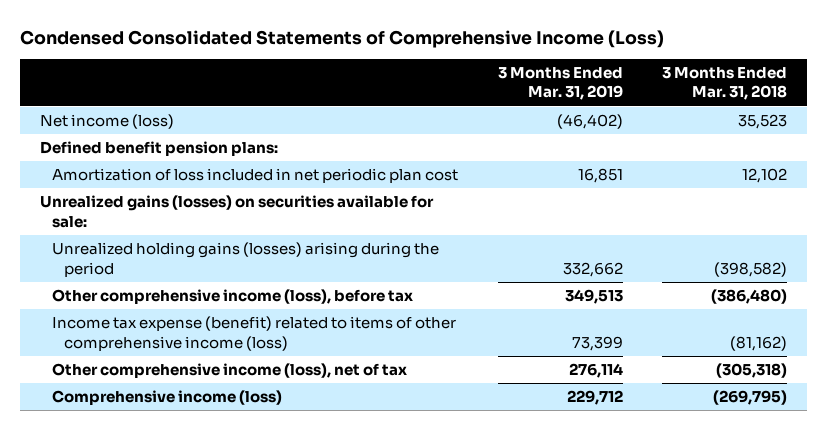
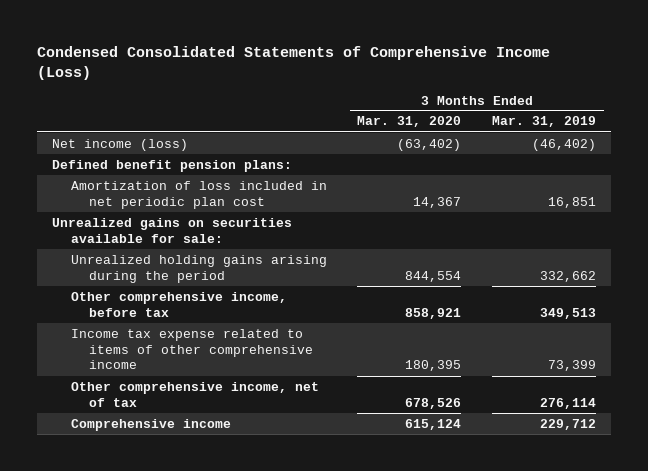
[662,66,788,101] 3 Months Ended Mar. 31, 2018 -> none
none -> [357,116,462,128] Mar. 31, 2020
[40,195,435,228] Unrealized gains (losses) on securities available for sale: -> [52,217,293,243] Unrealized gains on securities available for sale:
[52,242,440,277] Unrealized holding gains (losses) arising during the period -> [70,254,327,283] Unrealized holding gains arising during the period
[52,289,414,305] Other comprehensive income (loss), before tax -> [70,291,287,317] Other comprehensive income, before tax
[52,316,457,351] Income tax expense (benefit) related to items of other comprehensive income (loss) -> [70,328,313,370] Income tax expense related to items of other comprehensive income
[52,363,408,379] Other comprehensive income (loss), net of tax -> [70,381,319,407] Other comprehensive income, net of tax
[52,390,283,406] Comprehensive income (loss) -> [70,418,231,431] Comprehensive income

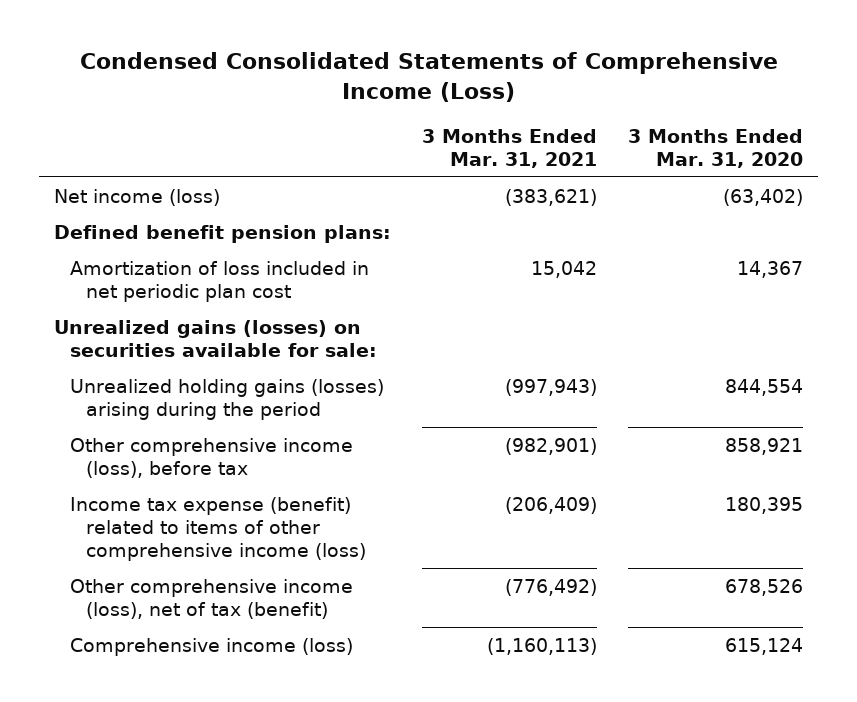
[491,116,596,128] Mar. 31, 2019 -> none
none -> [422,128,598,168] 3 Months Ended Mar. 31, 2021
[52,217,293,243] Unrealized gains on securities available for sale: -> [54,320,378,357] Unrealized gains (losses) on securities available for sale:
[70,254,327,283] Unrealized holding gains arising during the period -> [70,379,385,420] Unrealized holding gains (losses) arising during the period
[70,291,287,317] Other comprehensive income, before tax -> [70,438,354,478] Other comprehensive income (loss), before tax
[70,328,313,370] Income tax expense related to items of other comprehensive income -> [70,497,366,561] Income tax expense (benefit) related to items of other comprehensive income (loss)
[70,381,319,407] Other comprehensive income, net of tax -> [70,579,354,619] Other comprehensive income (loss), net of tax (benefit)
[70,418,231,431] Comprehensive income -> [70,638,354,657] Comprehensive income (loss)

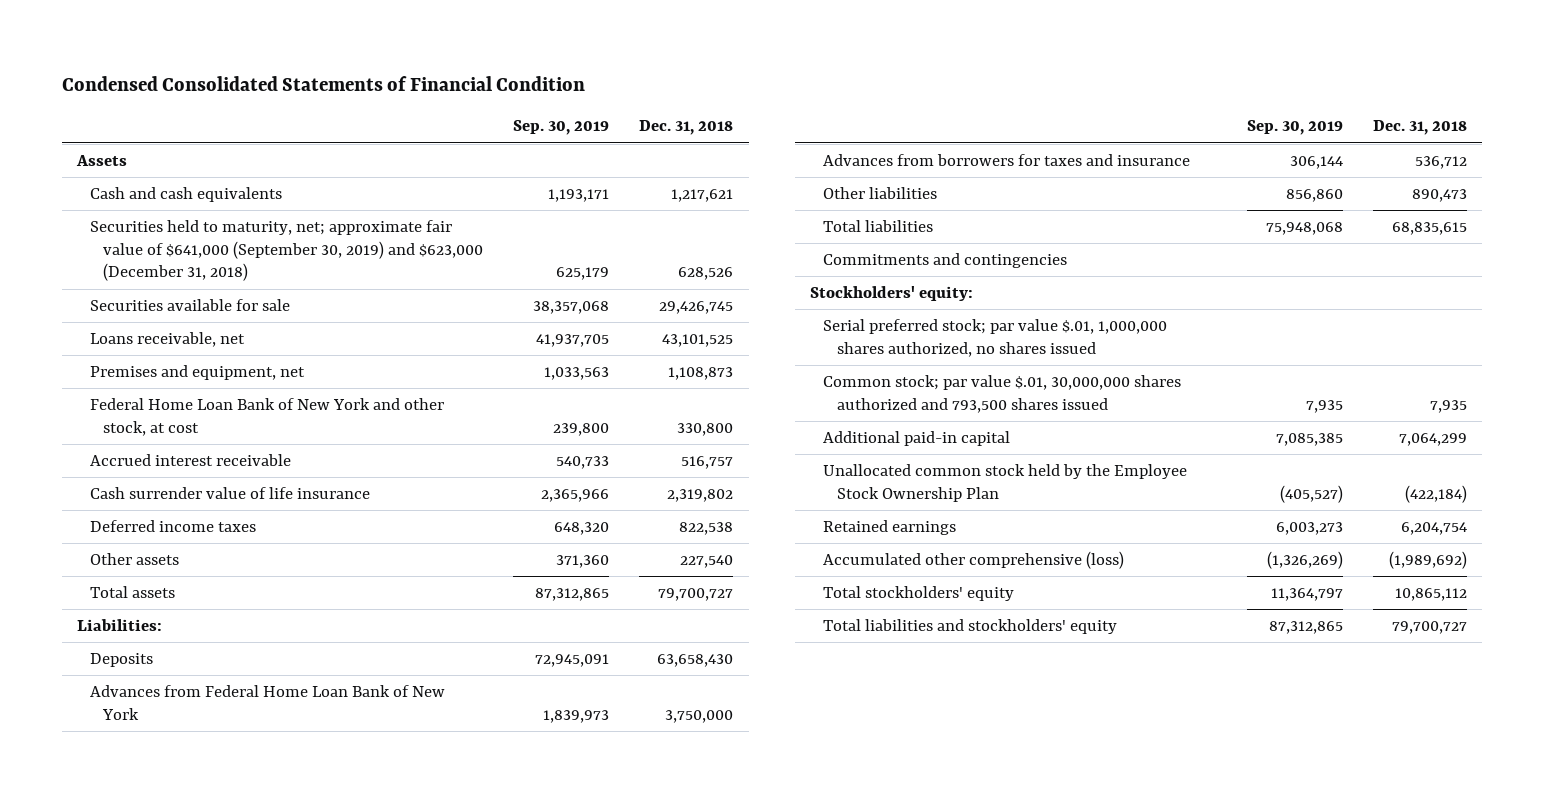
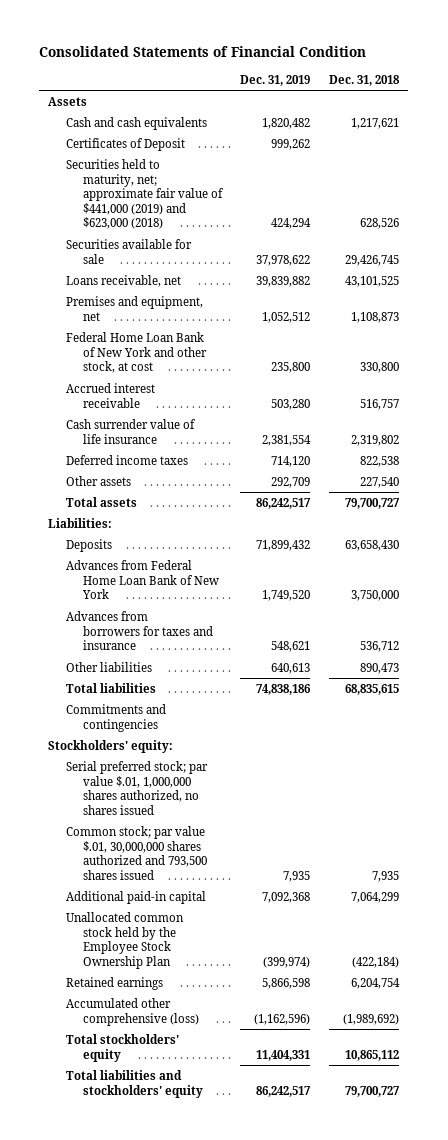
[61,75,585,91] Condensed Consolidated Statements of Financial Condition -> [39,46,367,58] Consolidated Statements of Financial Condition
[513,120,610,136] Sep. 30, 2019 -> none
none -> [240,74,311,86] Dec. 31, 2019
none -> [65,137,185,151] Certificates of Deposit
[90,220,484,282] Securities held to maturity, net; approximate fair value of $641,000 (September 30, 2019) and $623,000 (December 31, 2018) -> [65,158,224,230] Securities held to maturity, net; approximate fair value of $441,000 (2019) and $623,000 (2018)

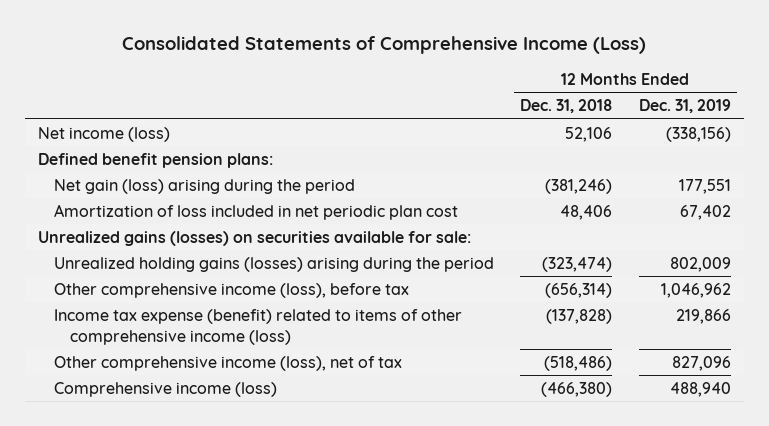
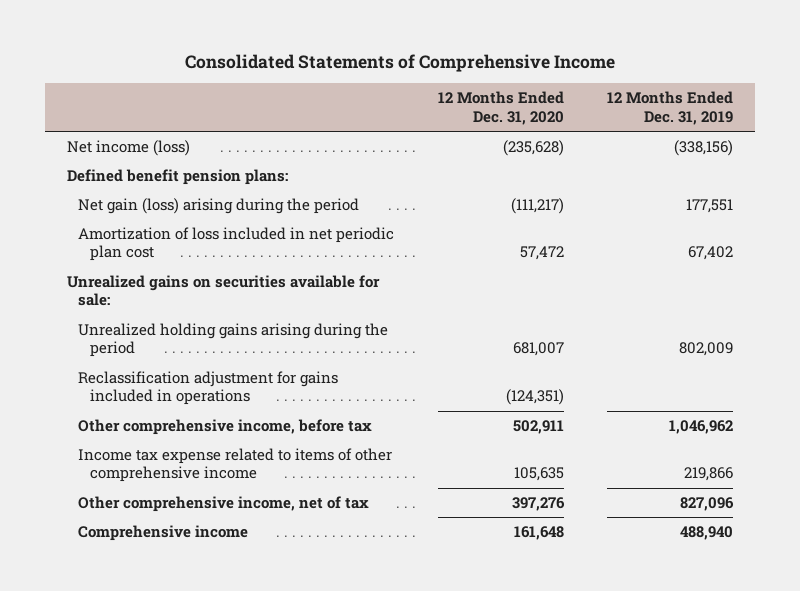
[122,35,647,54] Consolidated Statements of Comprehensive Income (Loss) -> [184,54,615,73] Consolidated Statements of Comprehensive Income
[520,99,613,114] Dec. 31, 2018 -> none
none -> [437,91,564,125] 12 Months Ended Dec. 31, 2020
[37,230,471,246] Unrealized gains (losses) on securities available for sale: -> [66,275,380,307] Unrealized gains on securities available for sale:
[53,256,494,272] Unrealized holding gains (losses) arising during the period -> [78,323,389,358] Unrealized holding gains arising during the period
none -> [78,371,339,406] Reclassification adjustment for gains included in operations
[53,282,409,298] Other comprehensive income (loss), before tax -> [78,419,373,436] Other comprehensive income, before tax
[53,308,462,345] Income tax expense (benefit) related to items of other comprehensive income (loss) -> [78,448,393,483] Income tax expense related to items of other comprehensive income
[53,355,402,371] Other comprehensive income (loss), net of tax -> [78,496,370,513] Other comprehensive income, net of tax
[53,381,277,397] Comprehensive income (loss) -> [78,525,249,542] Comprehensive income

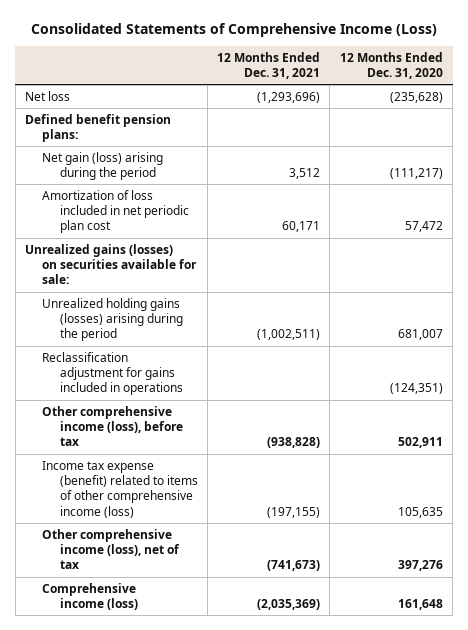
[184,54,615,73] Consolidated Statements of Comprehensive Income -> [30,22,437,37] Consolidated Statements of Comprehensive Income (Loss)
[607,91,734,125] 12 Months Ended Dec. 31, 2019 -> none
none -> [217,51,321,79] 12 Months Ended Dec. 31, 2021
[66,140,190,157] Net income (loss) -> [24,90,70,101] Net loss
[66,275,380,307] Unrealized gains on securities available for sale: -> [24,243,198,285] Unrealized gains (losses) on securities available for sale:
[78,323,389,358] Unrealized holding gains arising during the period -> [42,297,183,342] Unrealized holding gains (losses) arising during the period
[78,419,373,436] Other comprehensive income, before tax -> [42,405,183,447] Other comprehensive income (loss), before tax
[78,448,393,483] Income tax expense related to items of other comprehensive income -> [42,460,198,518] Income tax expense (benefit) related to items of other comprehensive income (loss)
[78,496,370,513] Other comprehensive income, net of tax -> [42,528,180,570] Other comprehensive income (loss), net of tax
[78,525,249,542] Comprehensive income -> [42,582,138,611] Comprehensive income (loss)

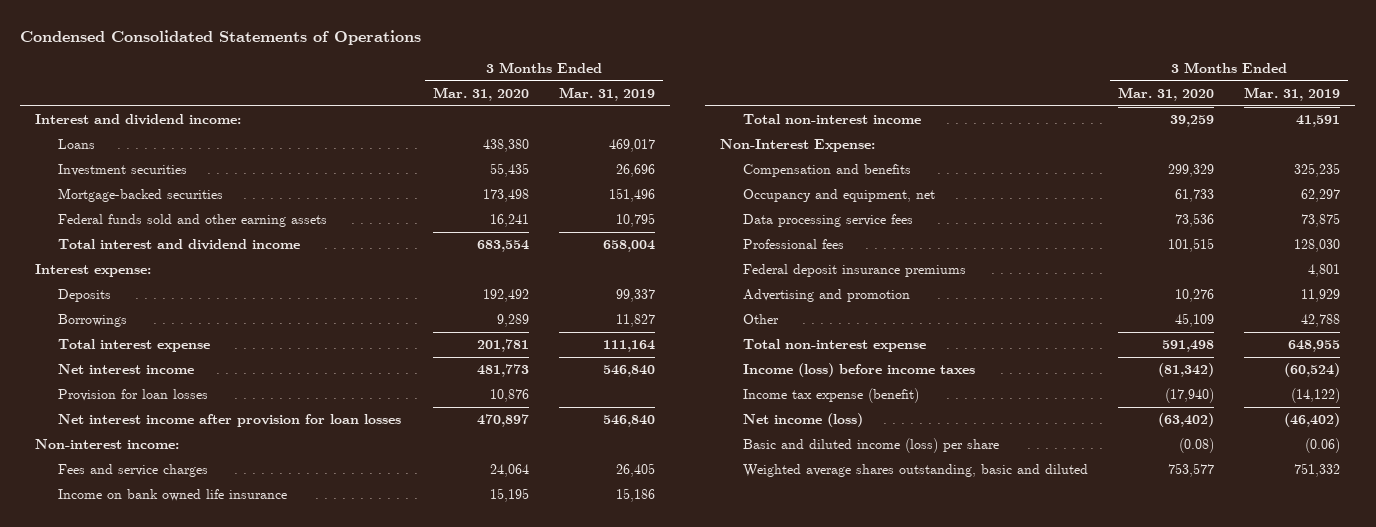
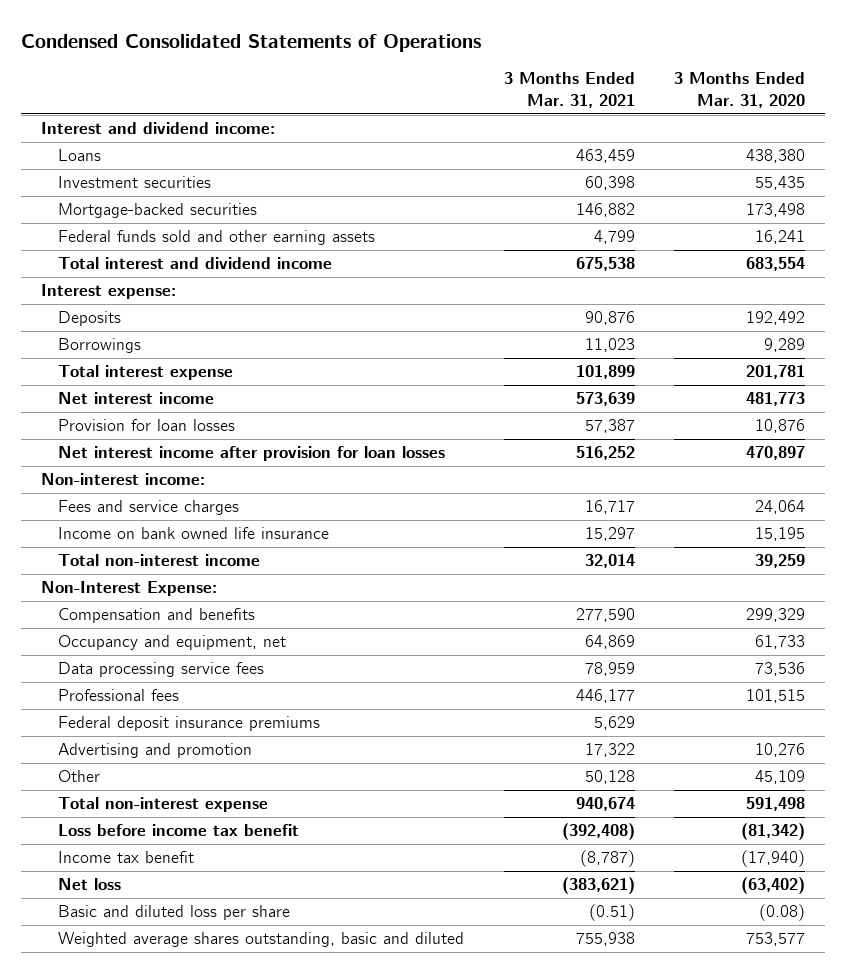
[559,87,656,102] Mar. 31, 2019 -> none
none -> [503,72,635,109] 3 Months Ended Mar. 31, 2021
[742,363,975,378] Income (loss) before income taxes -> [58,824,300,837] Loss before income tax benefit
[742,388,919,404] Income tax expense (benefit) -> [58,851,195,864] Income tax benefit
[742,413,863,428] Net income (loss) -> [58,878,122,891] Net loss
[742,438,999,454] Basic and diluted income (loss) per share -> [58,905,291,921] Basic and diluted loss per share

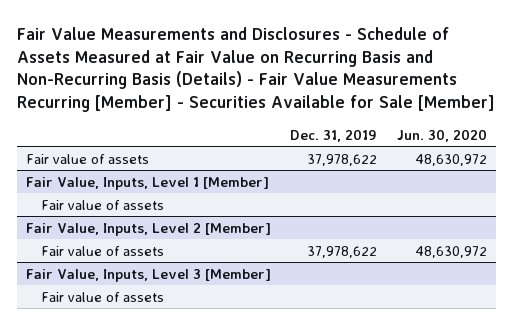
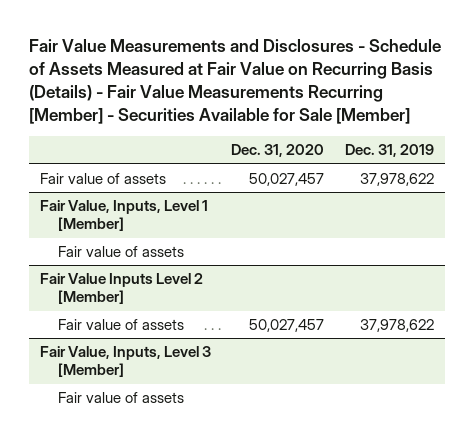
[16,26,495,113] Fair Value Measurements and Disclosures - Schedule of Assets Measured at Fair Value on Recurring Basis and Non-Recurring Basis (Details) - Fair Value Measurements Recurring [Member] - Securities Available for Sale [Member] -> [29,39,442,125] Fair Value Measurements and Disclosures - Schedule of Assets Measured at Fair Value on Recurring Basis (Details) - Fair Value Measurements Recurring [Member] - Securities Available for Sale [Member]
[396,128,487,142] Jun. 30, 2020 -> none
none -> [231,144,325,158] Dec. 31, 2020
[26,222,272,236] Fair Value, Inputs, Level 2 [Member] -> [39,273,203,305] Fair Value Inputs Level 2 [Member]

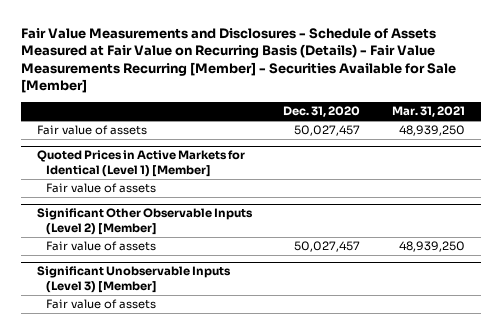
[345,144,435,158] Dec. 31, 2019 -> none
none -> [392,105,466,117] Mar. 31, 2021
[39,200,208,232] Fair Value, Inputs, Level 1 [Member] -> [36,150,245,177] Quoted Prices in Active Markets for Identical (Level 1) [Member]
[39,273,203,305] Fair Value Inputs Level 2 [Member] -> [36,208,253,235] Significant Other Observable Inputs (Level 2) [Member]
[39,346,211,378] Fair Value, Inputs, Level 3 [Member] -> [36,266,231,293] Significant Unobservable Inputs (Level 3) [Member]

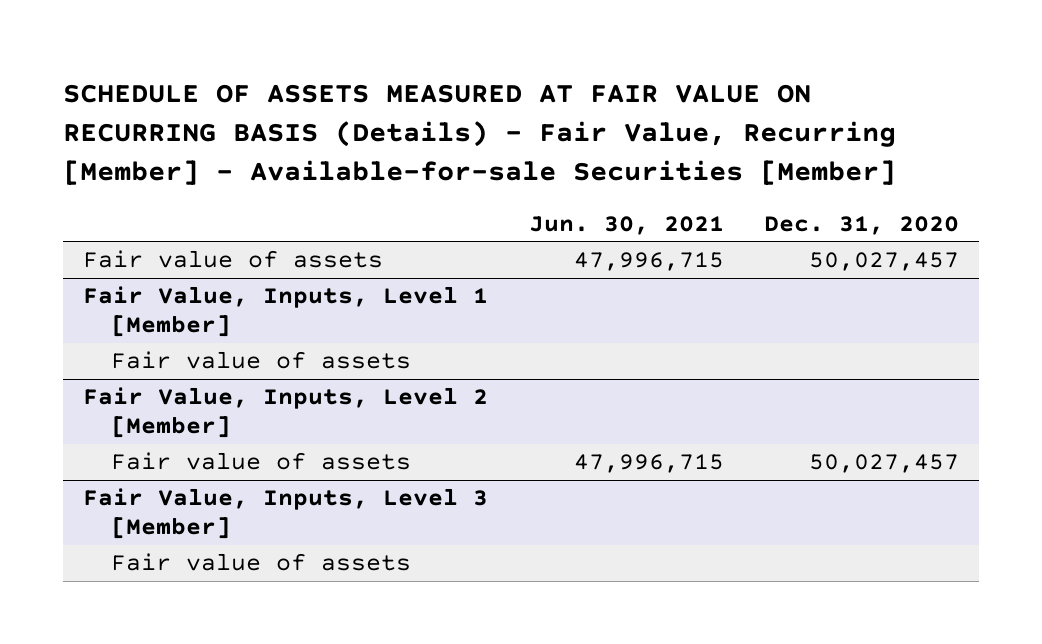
[20,28,456,94] Fair Value Measurements and Disclosures - Schedule of Assets Measured at Fair Value on Recurring Basis (Details) - Fair Value Measurements Recurring [Member] - Securities Available for Sale [Member] -> [63,84,897,186] SCHEDULE OF ASSETS MEASURED AT FAIR VALUE ON RECURRING BASIS (Details) - Fair Value, Recurring [Member] - Available-for-sale Securities [Member]
[392,105,466,117] Mar. 31, 2021 -> none
none -> [528,215,724,235] Jun. 30, 2021
[36,150,245,177] Quoted Prices in Active Markets for Identical (Level 1) [Member] -> [83,286,489,338] Fair Value, Inputs, Level 1 [Member]
[36,208,253,235] Significant Other Observable Inputs (Level 2) [Member] -> [83,387,489,439] Fair Value, Inputs, Level 2 [Member]
[36,266,231,293] Significant Unobservable Inputs (Level 3) [Member] -> [83,488,489,540] Fair Value, Inputs, Level 3 [Member]

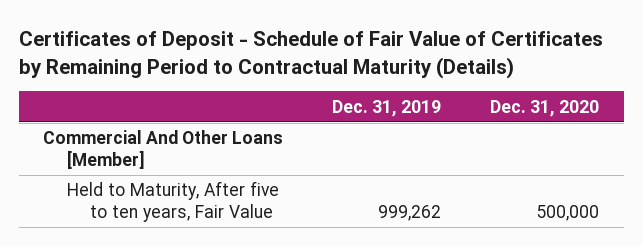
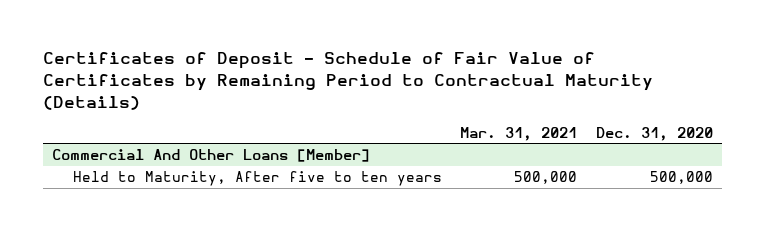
[332,99,442,117] Dec. 31, 2019 -> none
none -> [460,126,578,141] Mar. 31, 2021
[66,181,279,222] Held to Maturity, After five to ten years, Fair Value -> [72,171,442,187] Held to Maturity, After five to ten years

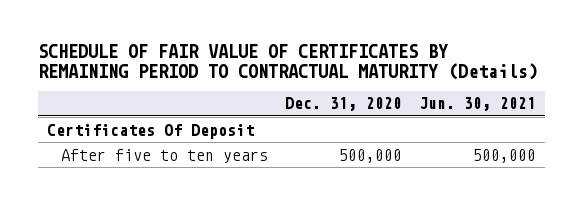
[42,52,653,110] Certificates of Deposit - Schedule of Fair Value of Certificates by Remaining Period to Contractual Maturity (Details) -> [37,43,538,80] SCHEDULE OF FAIR VALUE OF CERTIFICATES BY REMAINING PERIOD TO CONTRACTUAL MATURITY (Details)
[460,126,578,141] Mar. 31, 2021 -> none
none -> [419,97,537,112] Jun. 30, 2021
[52,149,371,163] Commercial And Other Loans [Member] -> none
none -> [46,123,254,139] Certificates Of Deposit
[72,171,442,187] Held to Maturity, After five to ten years -> [61,148,269,163] After five to ten years

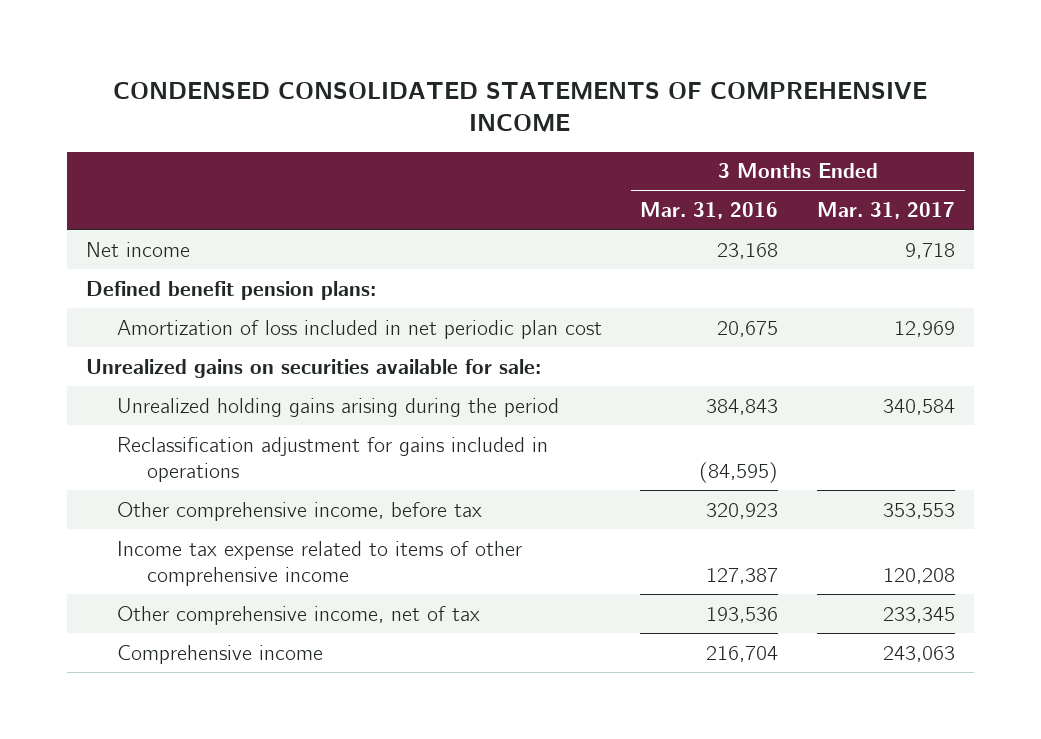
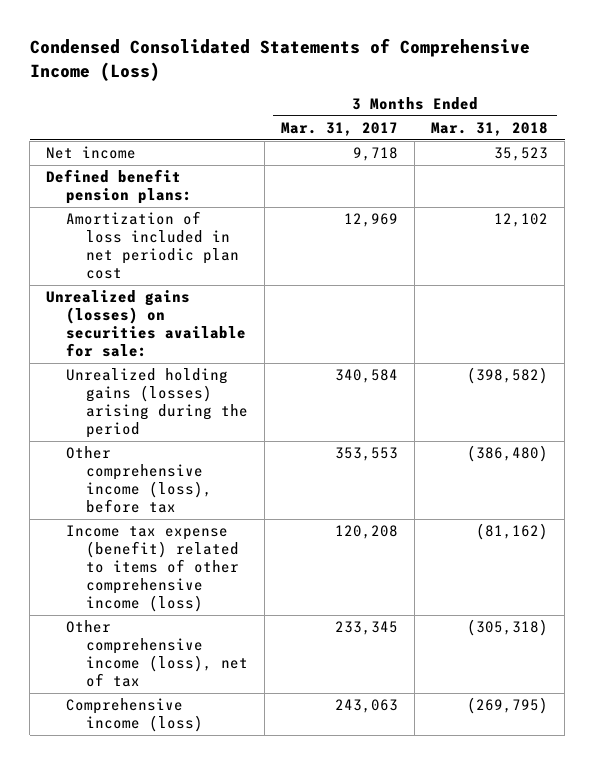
[113,81,928,132] CONDENSED CONSOLIDATED STATEMENTS OF COMPREHENSIVE INCOME -> [29,38,530,81] Condensed Consolidated Statements of Comprehensive Income (Loss)
[640,202,779,220] Mar. 31, 2016 -> none
none -> [431,122,549,137] Mar. 31, 2018
[116,436,548,482] Reclassification adjustment for gains included in operations -> none
[85,358,541,378] Unrealized gains on securities available for sale: -> [46,290,247,358] Unrealized gains (losses) on securities available for sale:
[116,397,559,417] Unrealized holding gains arising during the period -> [66,368,248,439] Unrealized holding gains (losses) arising during the period
[116,501,482,521] Other comprehensive income, before tax -> [66,446,212,514] Other comprehensive income (loss), before tax
[116,540,522,586] Income tax expense related to items of other comprehensive income -> [66,525,239,613] Income tax expense (benefit) related to items of other comprehensive income (loss)
[116,605,480,625] Other comprehensive income, net of tax -> [66,620,248,688] Other comprehensive income (loss), net of tax
[116,644,323,664] Comprehensive income -> [66,698,203,733] Comprehensive income (loss)

